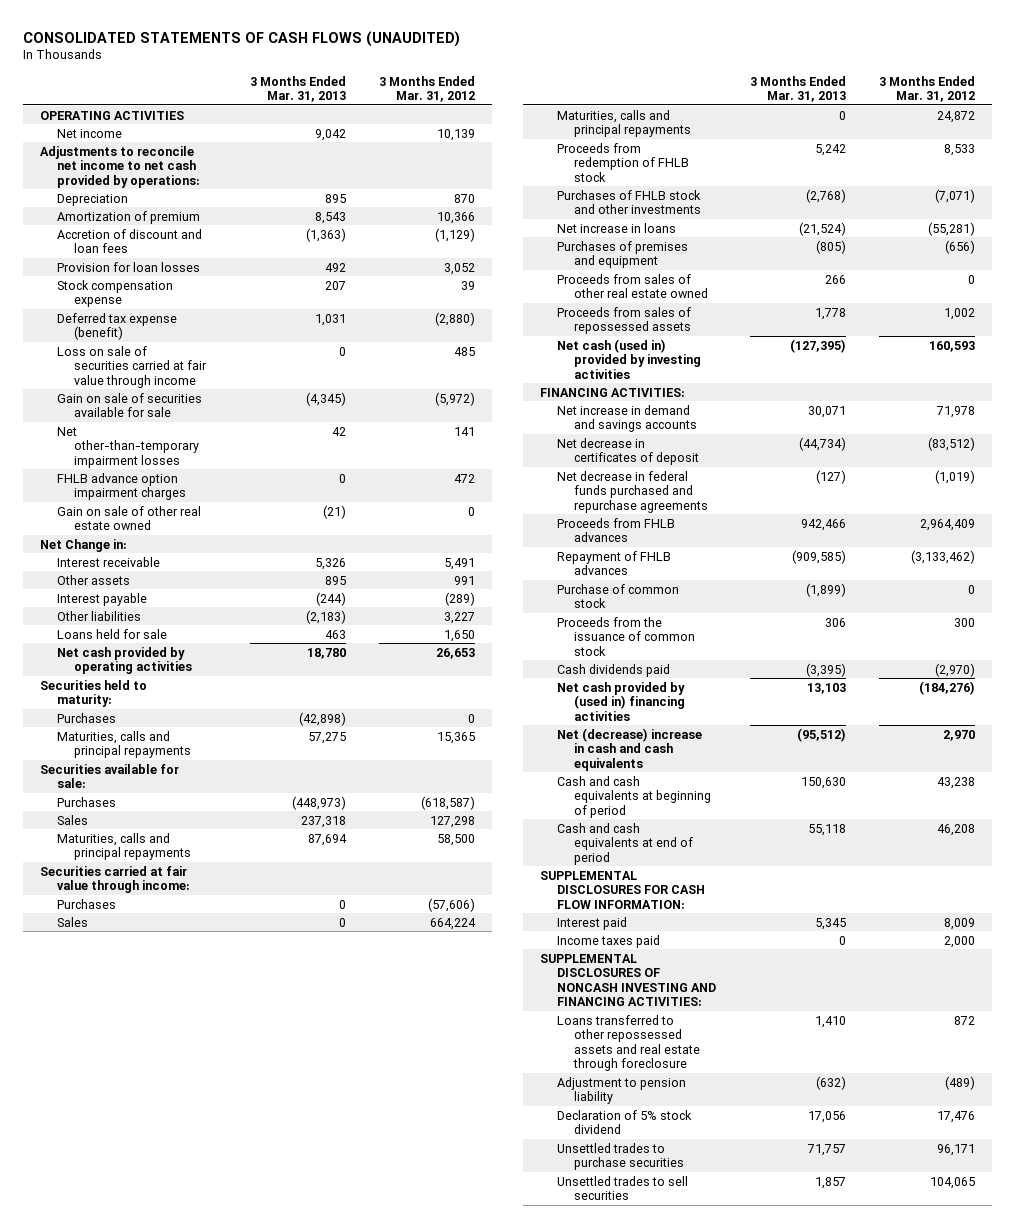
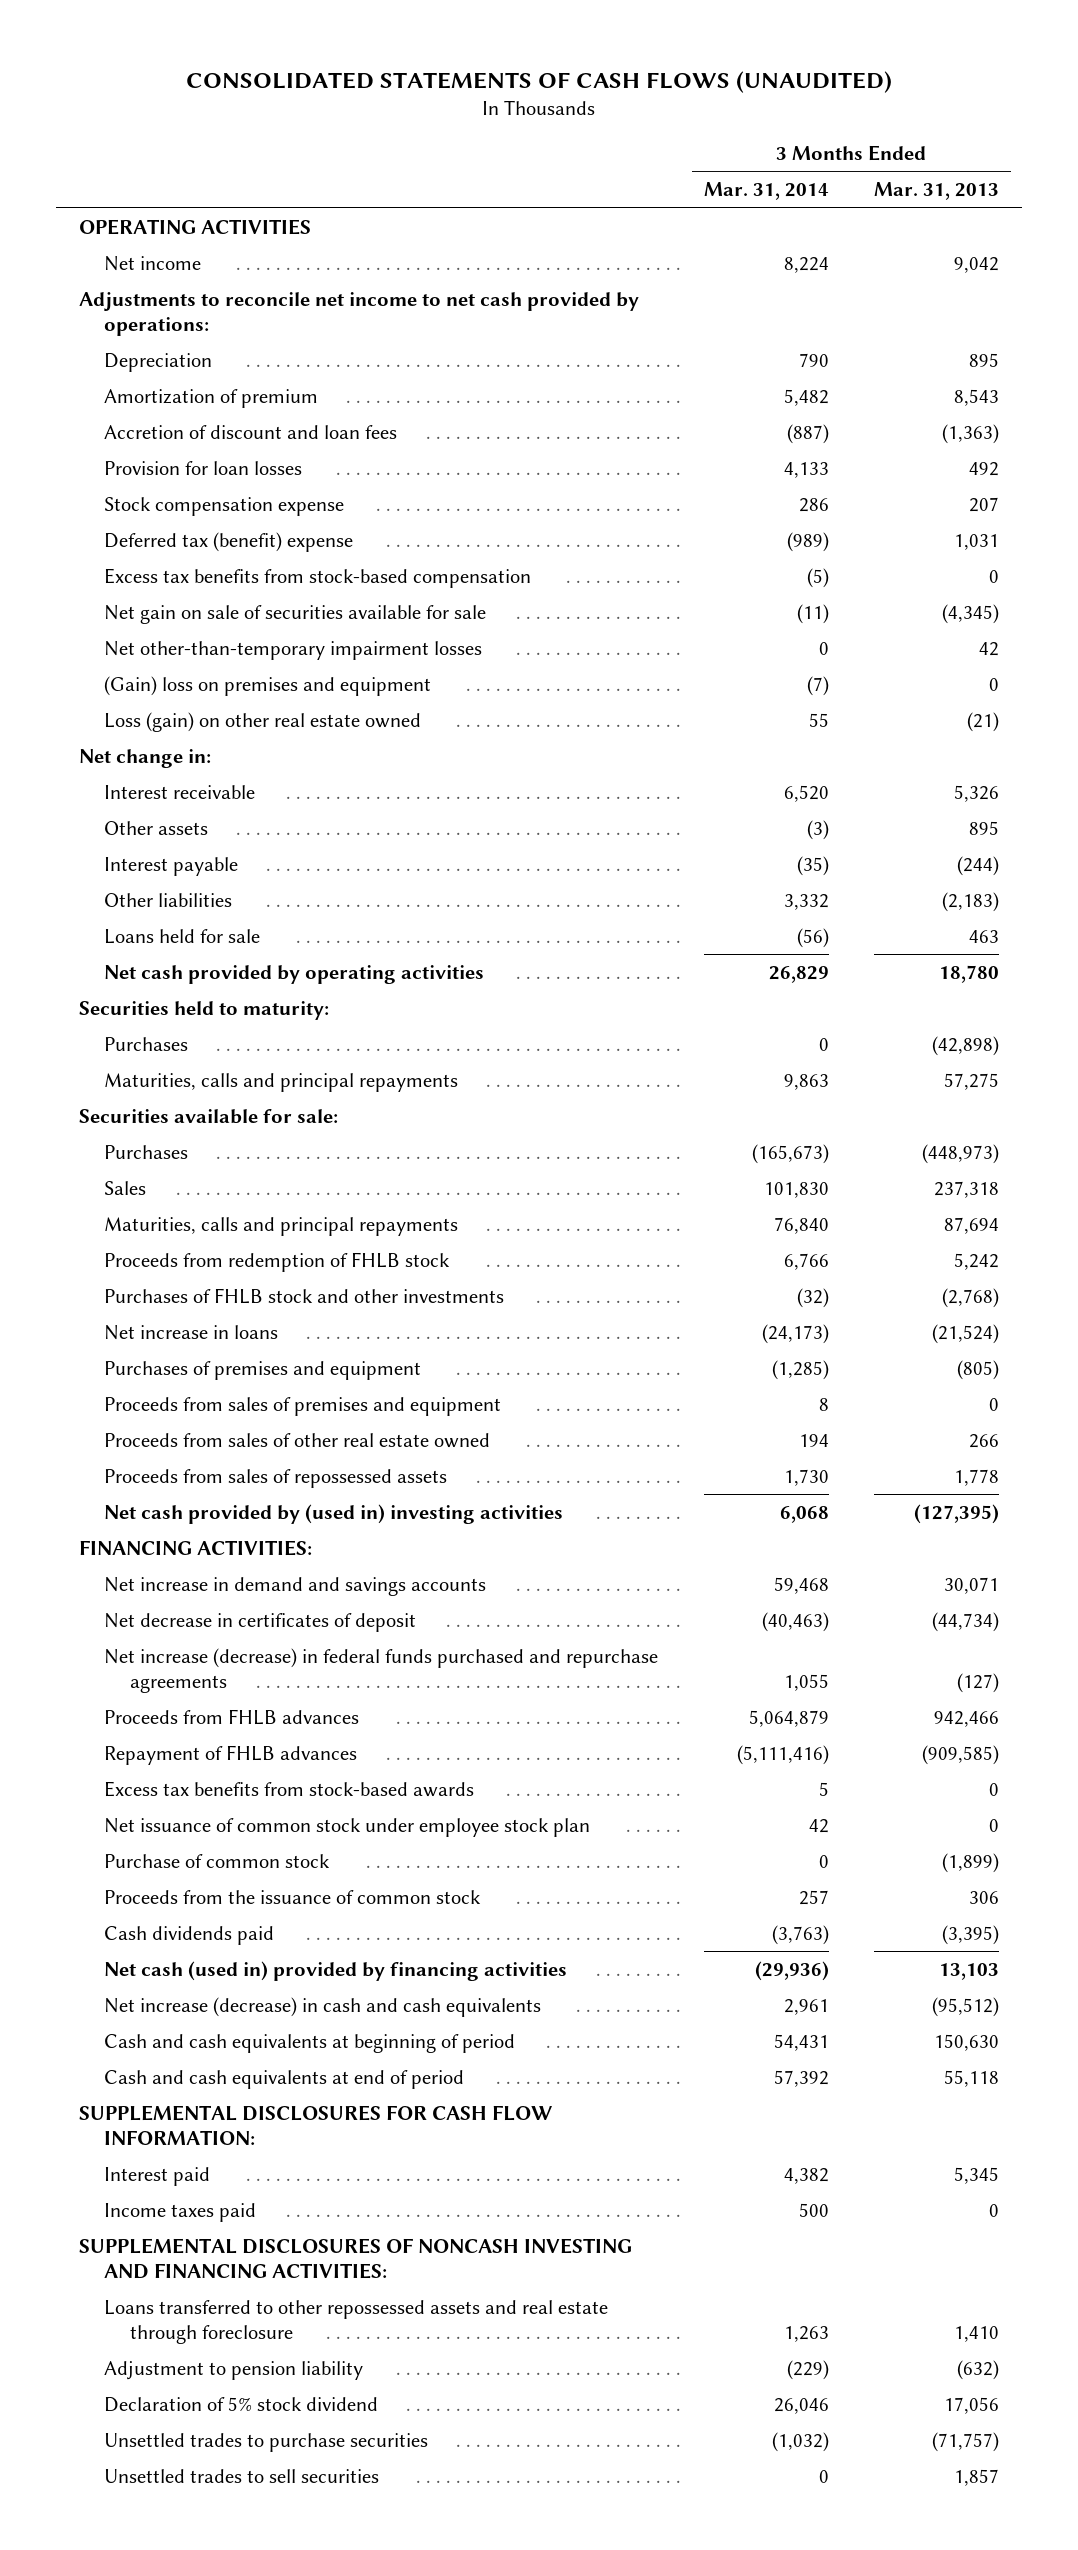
[379,75,476,103] 3 Months Ended Mar. 31, 2012 -> none
none -> [703,182,829,201] Mar. 31, 2014
[57,345,207,388] Loss on sale of securities carried at fair value through income -> none
[57,312,178,341] Deferred tax expense (benefit) -> [104,531,354,552] Deferred tax (benefit) expense
none -> [104,567,532,588] Excess tax benefits from stock-based compensation
[57,392,203,418] Gain on sale of securities available for sale -> [104,604,487,624] Net gain on sale of securities available for sale
[57,472,186,501] FHLB advance option impairment charges -> none
none -> [104,675,432,696] (Gain) loss on premises and equipment
[57,505,202,531] Gain on sale of other real estate owned -> [104,711,422,732] Loss (gain) on other real estate owned
[40,538,128,552] Net Change in: -> [78,748,211,768] Net change in:
[40,865,191,894] Securities carried at fair value through income: -> none
[57,898,117,909] Purchases -> none
[57,916,89,927] Sales -> none
[557,109,691,138] Maturities, calls and principal repayments -> none
none -> [104,1396,502,1416] Proceeds from sales of premises and equipment
[557,338,701,379] Net cash (used in) provided by investing activities -> [104,1503,564,1524] Net cash provided by (used in) investing activities
[557,470,708,513] Net decrease in federal funds purchased and repurchase agreements -> [104,1647,659,1693] Net increase (decrease) in federal funds purchased and repurchase agreements
none -> [104,1780,475,1797] Excess tax benefits from stock-based awards
none -> [104,1817,591,1837] Net issuance of common stock under employee stock plan
[557,681,686,721] Net cash provided by (used in) financing activities -> [104,1960,568,1981] Net cash (used in) provided by financing activities
[557,727,703,771] Net (decrease) increase in cash and cash equivalents -> [104,1996,542,2017] Net increase (decrease) in cash and cash equivalents
[806,1143,846,1156] 71,757 -> [932,2431,1000,2452] (71,757)

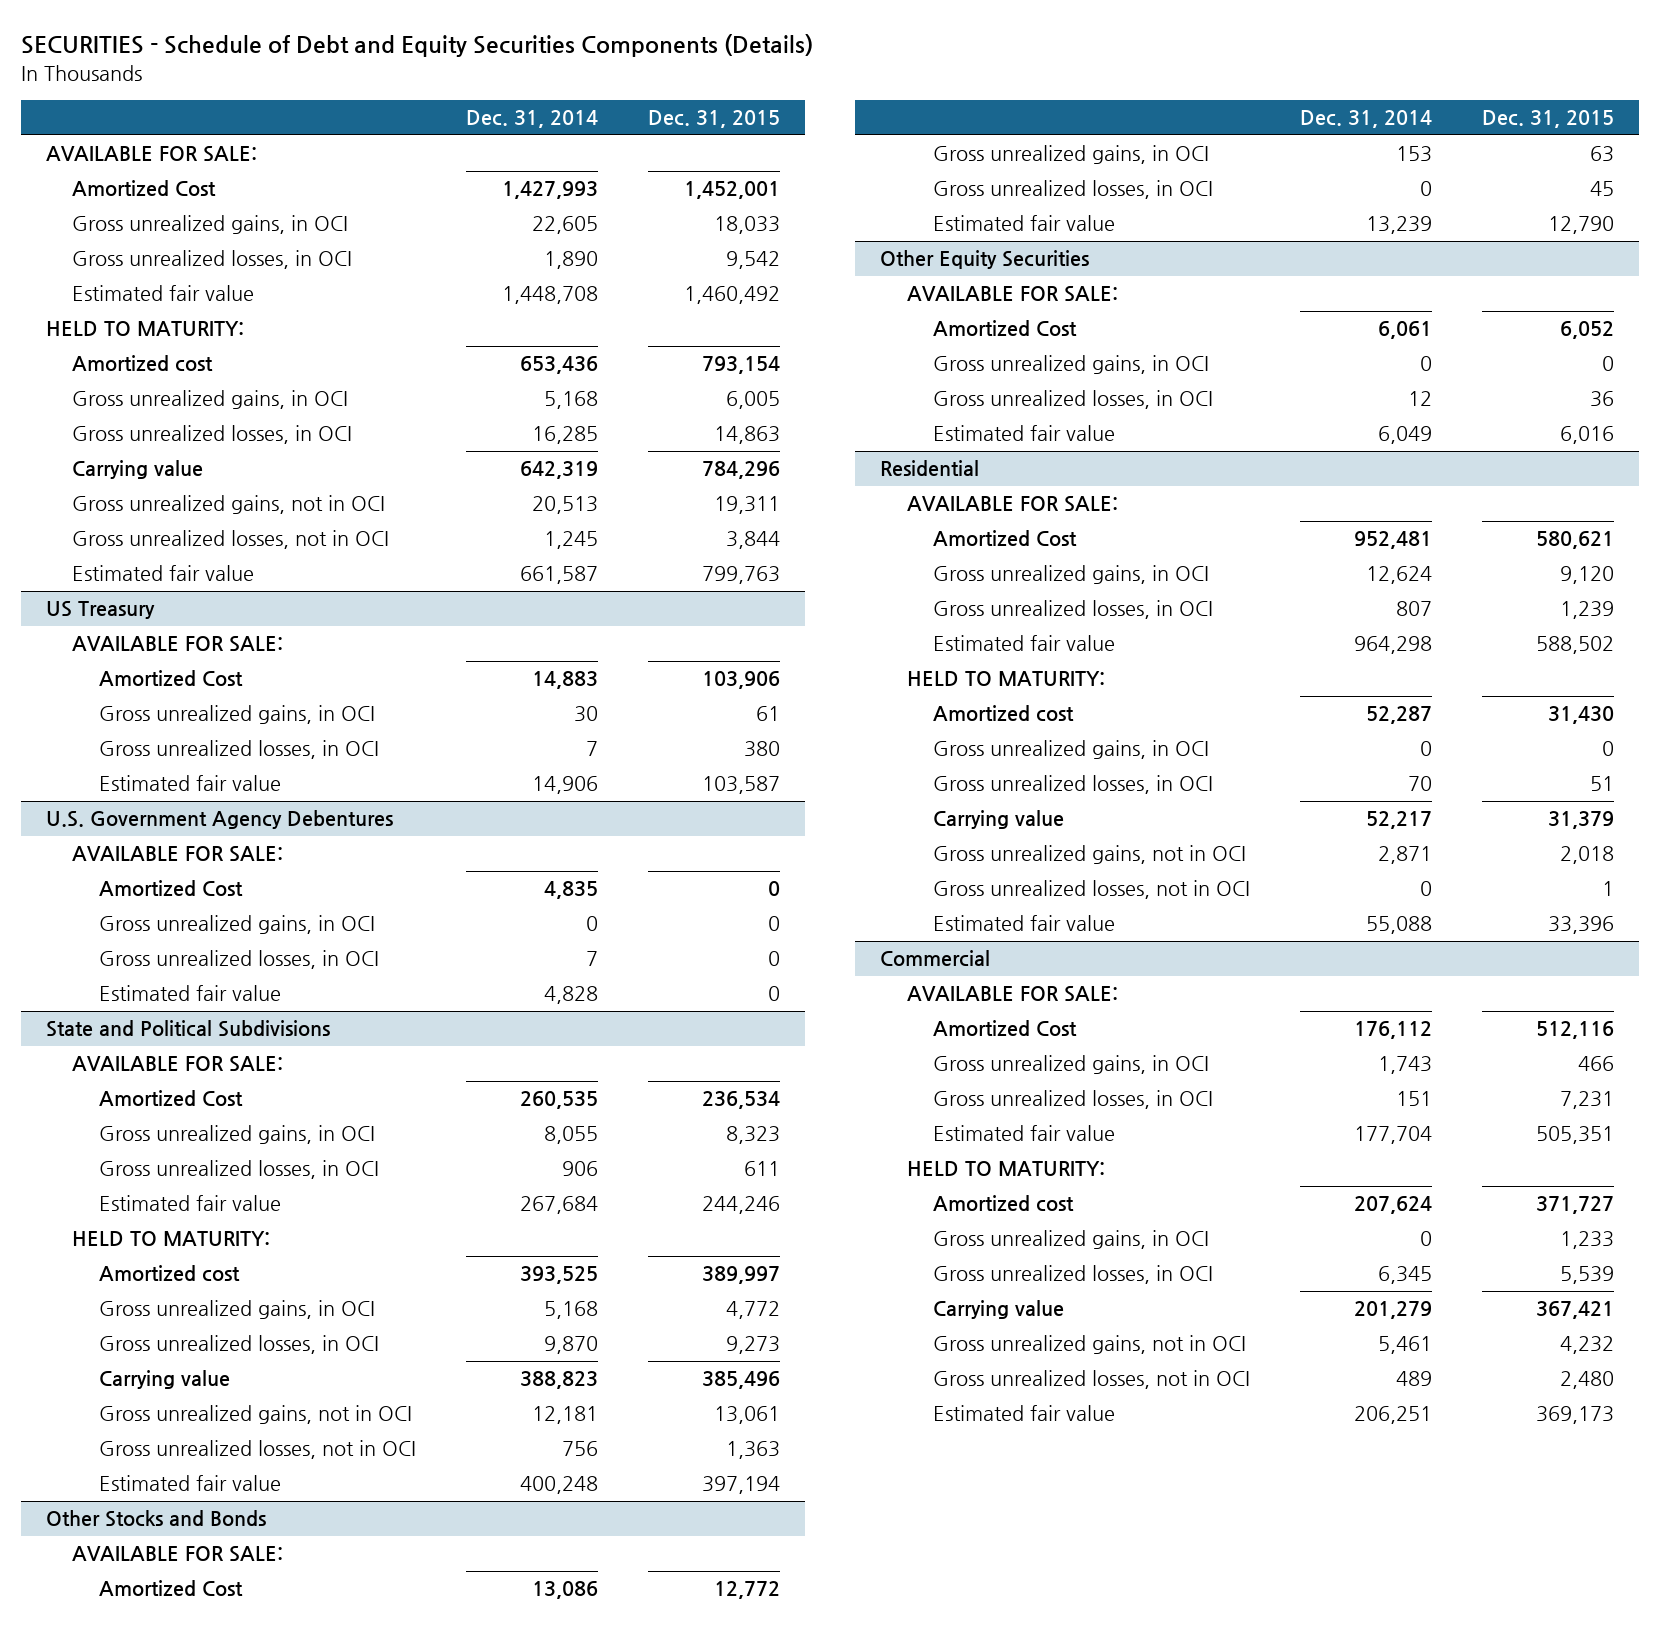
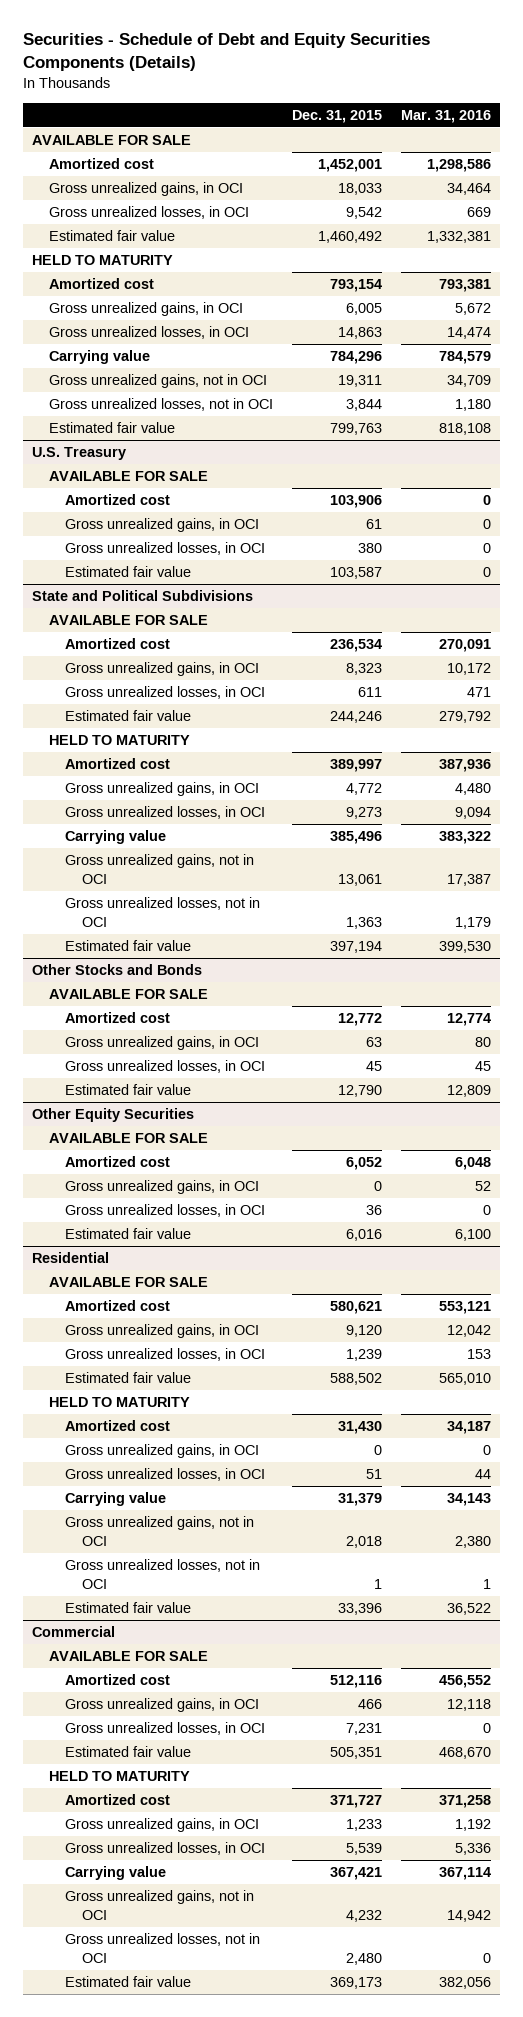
[21,34,814,58] SECURITIES - Schedule of Debt and Equity Securities Components (Details) -> [22,33,430,72] Securities - Schedule of Debt and Equity Securities Components (Details)
[465,110,598,129] Dec. 31, 2014 -> none
none -> [400,109,491,123] Mar. 31, 2016
[46,146,258,163] AVAILABLE FOR SALE: -> [32,135,192,146] AVAILABLE FOR SALE
[72,180,217,197] Amortized Cost -> [48,158,154,170] Amortized cost
[46,321,245,337] HELD TO MATURITY: -> [32,255,174,266] HELD TO MATURITY
[46,601,156,620] US Treasury -> [32,447,127,461] U.S. Treasury
[72,636,284,653] AVAILABLE FOR SALE: -> [48,471,208,482] AVAILABLE FOR SALE
[98,670,243,687] Amortized Cost -> [65,494,171,506] Amortized cost
[46,810,394,830] U.S. Government Agency Debentures -> none
[72,846,284,863] AVAILABLE FOR SALE: -> none
[98,880,243,897] Amortized Cost -> none
[98,915,375,935] Gross unrealized gains, in OCI -> none
[98,950,379,970] Gross unrealized losses, in OCI -> none
[98,985,281,1002] Estimated fair value -> none
[72,1056,284,1073] AVAILABLE FOR SALE: -> [48,615,208,626] AVAILABLE FOR SALE
[98,1090,243,1107] Amortized Cost -> [65,638,171,650] Amortized cost
[72,1231,271,1247] HELD TO MATURITY: -> [48,735,190,746] HELD TO MATURITY
[72,1546,284,1563] AVAILABLE FOR SALE: -> [48,989,208,1000] AVAILABLE FOR SALE
[98,1580,243,1597] Amortized Cost -> [65,1012,171,1024] Amortized cost
[906,286,1118,303] AVAILABLE FOR SALE: -> [48,1133,208,1144] AVAILABLE FOR SALE
[933,320,1078,337] Amortized Cost -> [65,1156,171,1168] Amortized cost
[906,496,1118,513] AVAILABLE FOR SALE: -> [48,1277,208,1288] AVAILABLE FOR SALE
[933,530,1078,547] Amortized Cost -> [65,1300,171,1312] Amortized cost
[906,671,1105,687] HELD TO MATURITY: -> [48,1397,190,1408] HELD TO MATURITY
[906,986,1118,1003] AVAILABLE FOR SALE: -> [48,1651,208,1662] AVAILABLE FOR SALE
[933,1020,1078,1037] Amortized Cost -> [65,1674,171,1686] Amortized cost
[906,1161,1105,1177] HELD TO MATURITY: -> [48,1771,190,1782] HELD TO MATURITY

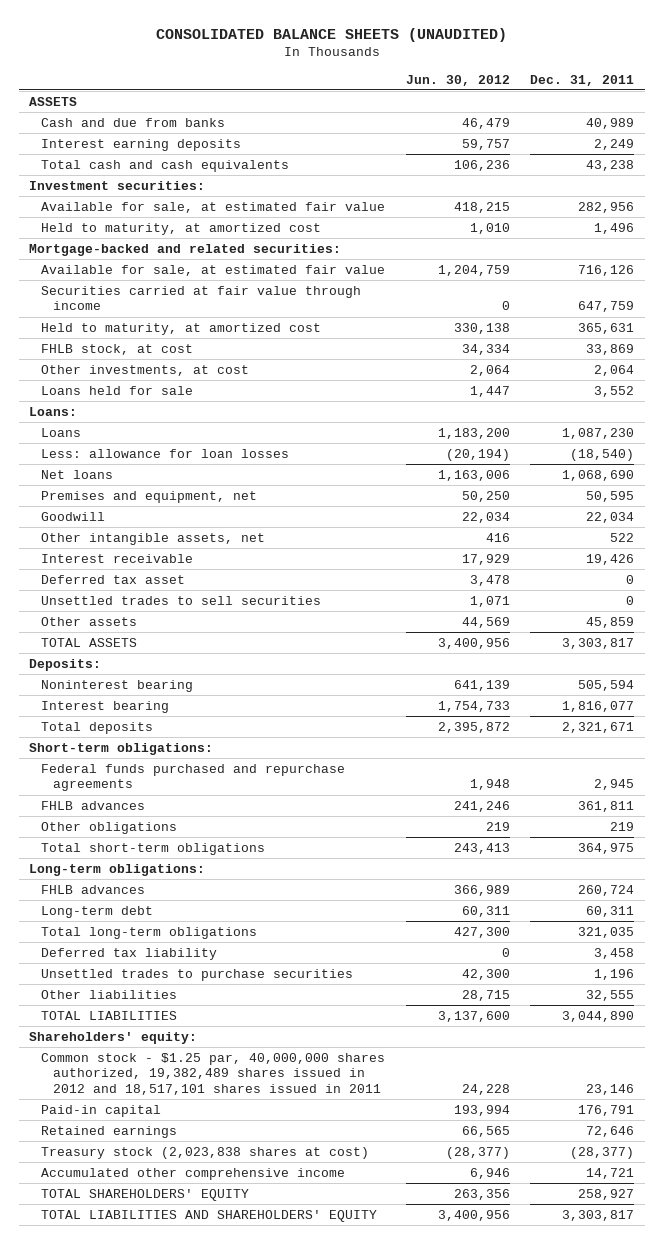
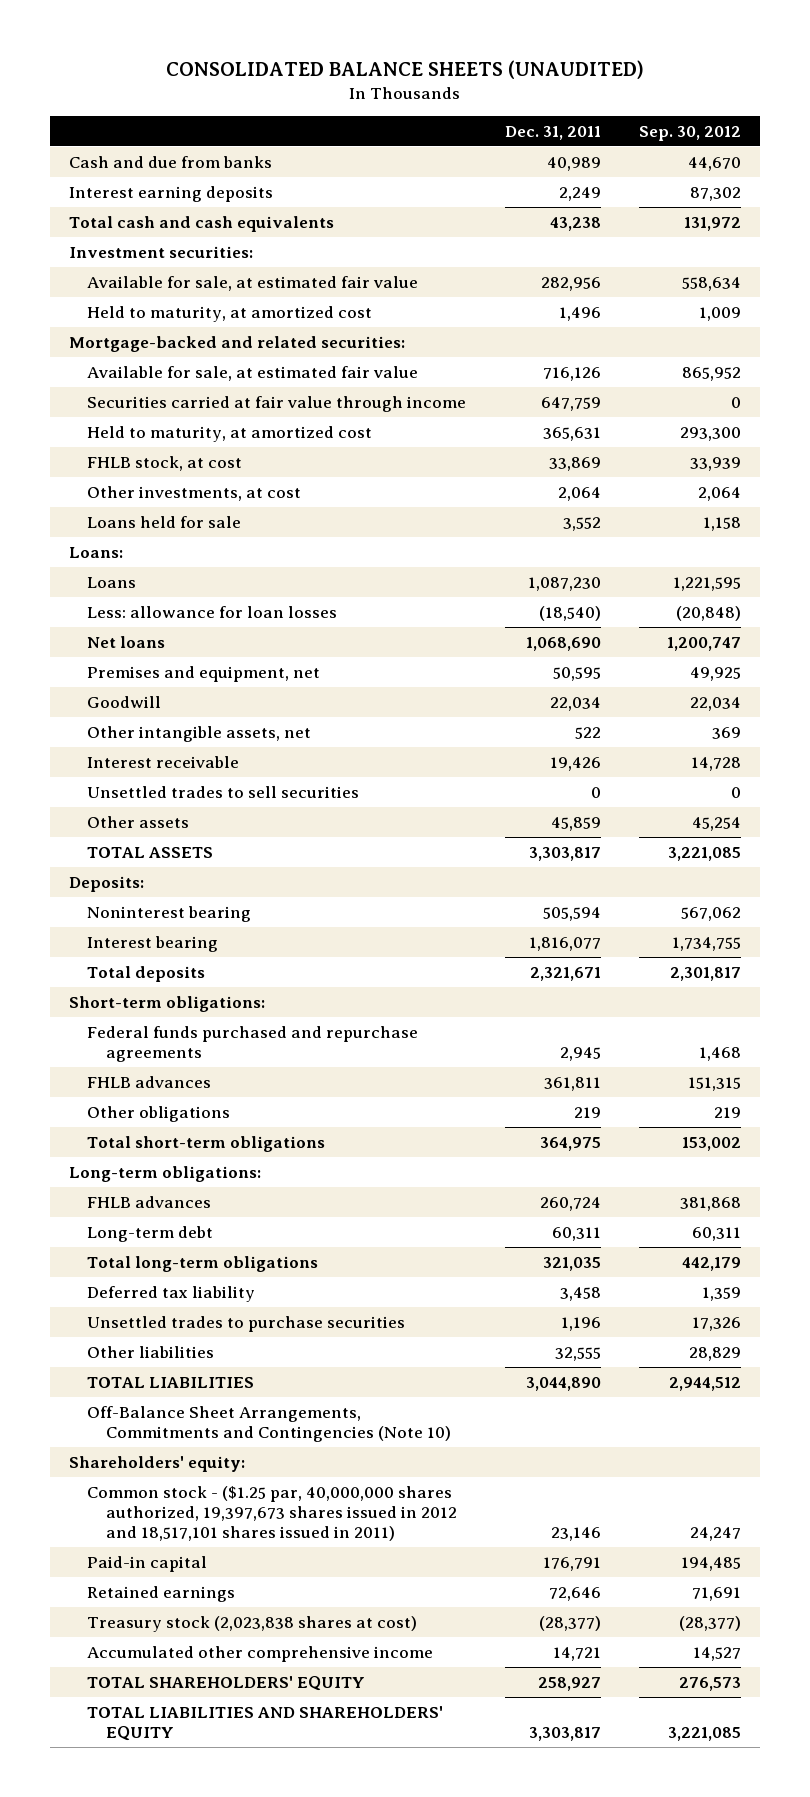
[405,74,510,86] Jun. 30, 2012 -> none
none -> [638,125,741,141] Sep. 30, 2012
[28,96,77,106] ASSETS -> none
[41,574,186,584] Deferred tax asset -> none
none -> [87,1405,451,1442] Off-Balance Sheet Arrangements, Commitments and Contingencies (Note 10)
[41,1052,386,1096] Common stock - $1.25 par, 40,000,000 shares authorized, 19,382,489 shares issued in 2012 and 18,517,101 shares issued in 2011 -> [87,1485,457,1541] Common stock - ($1.25 par, 40,000,000 shares authorized, 19,397,673 shares issued in 2012 and 18,517,101 shares issued in 2011)

